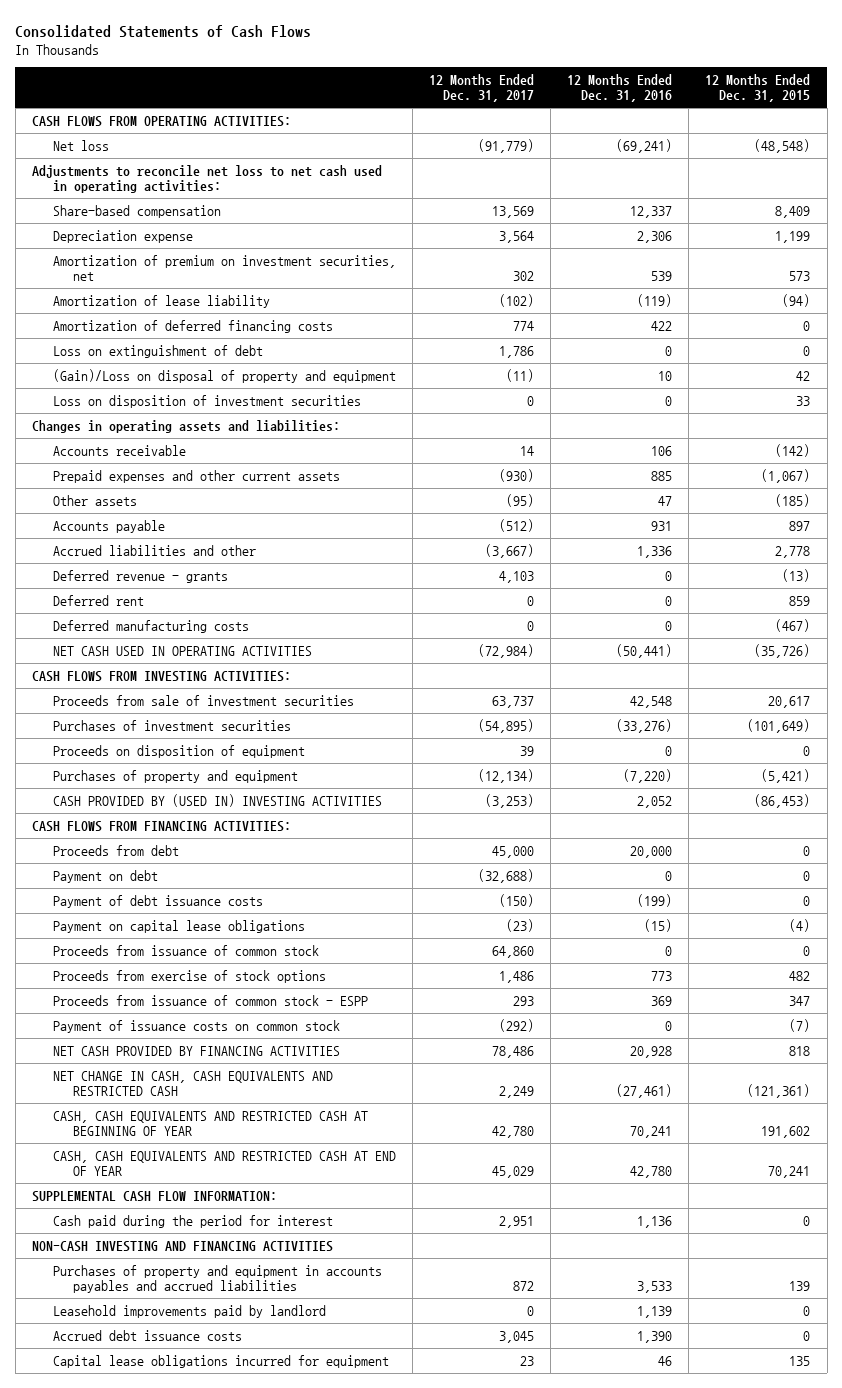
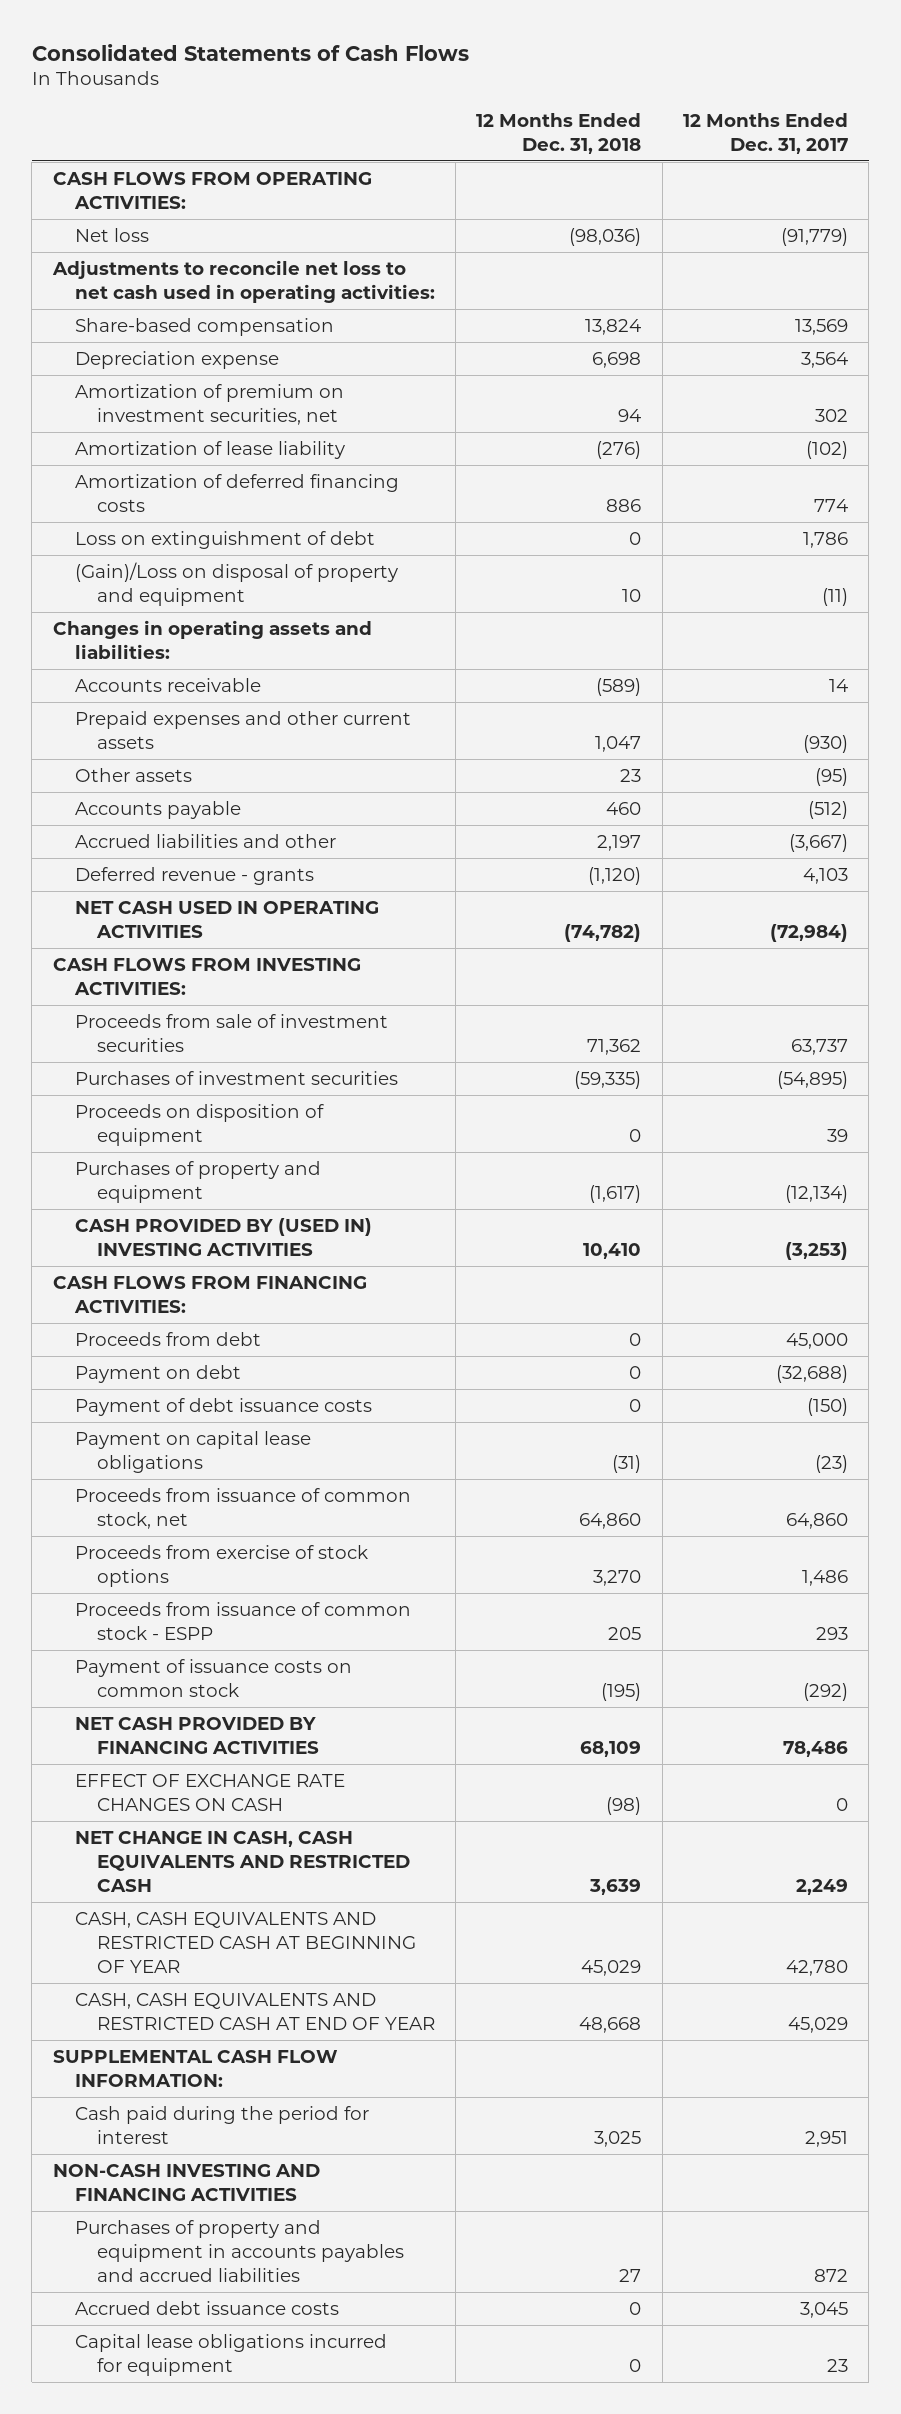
[567,73,673,103] 12 Months Ended Dec. 31, 2016 -> none
[705,73,811,103] 12 Months Ended Dec. 31, 2015 -> none
none -> [476,112,642,154] 12 Months Ended Dec. 31, 2018
[52,394,361,408] Loss on disposition of investment securities -> none
[52,594,144,606] Deferred rent -> none
[52,619,249,633] Deferred manufacturing costs -> none
[52,944,319,956] Proceeds from issuance of common stock -> [74,1487,411,1529] Proceeds from issuance of common stock, net
none -> [74,1773,345,1811] EFFECT OF EXCHANGE RATE CHANGES ON CASH
[52,1304,326,1318] Leasehold improvements paid by landlord -> none

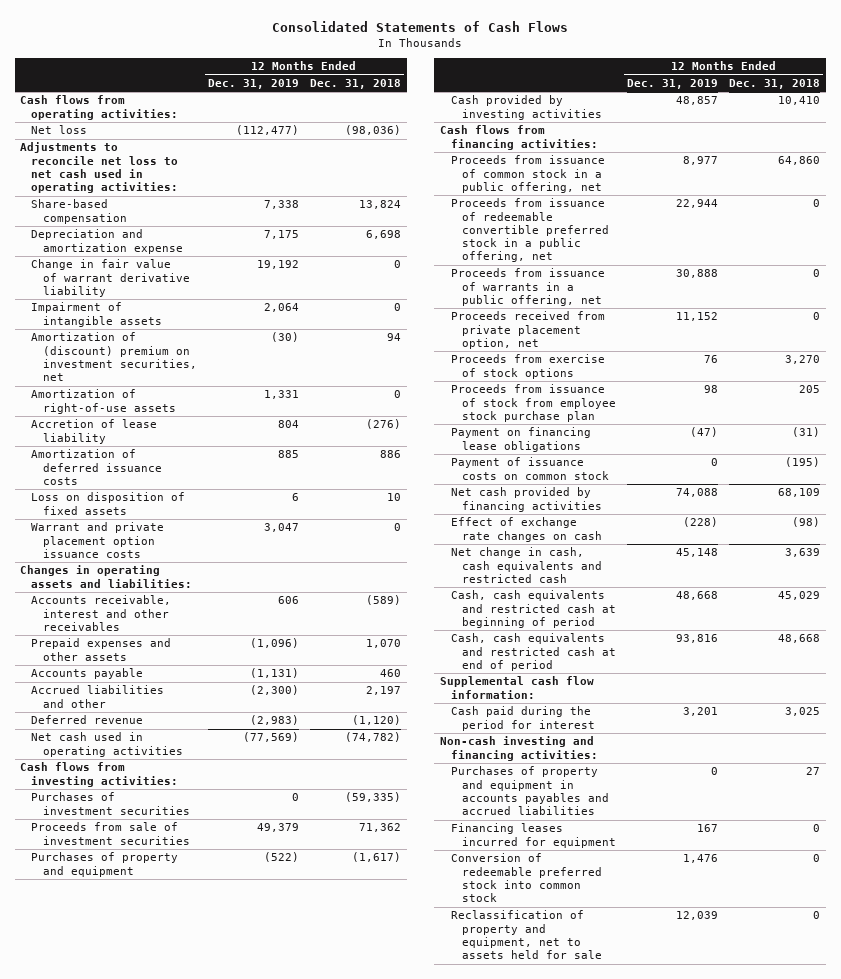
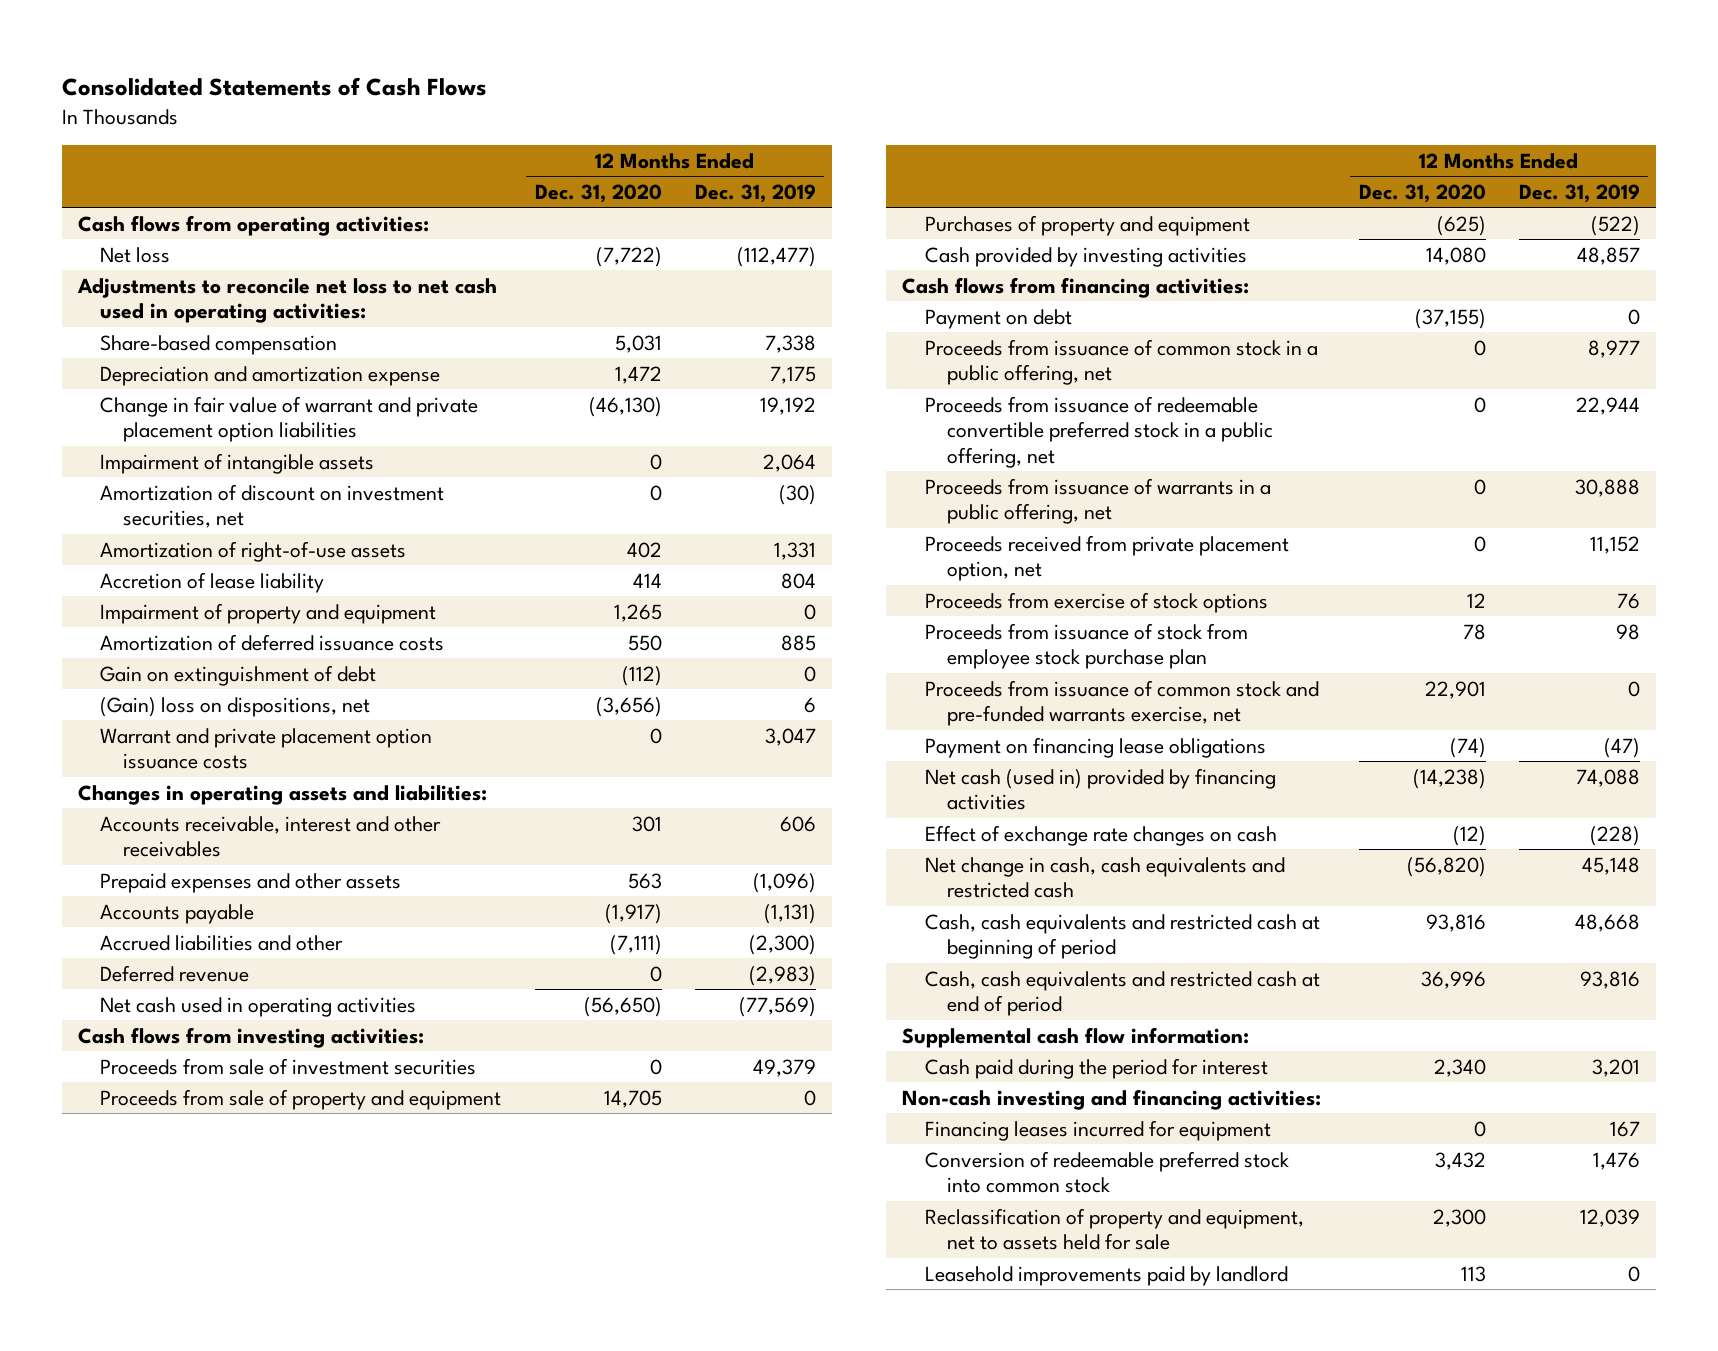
[309,78,401,89] Dec. 31, 2018 -> none
none -> [534,183,662,203] Dec. 31, 2020
[31,259,190,297] Change in fair value of warrant derivative liability -> [100,395,479,443] Change in fair value of warrant and private placement option liabilities
[31,332,197,382] Amortization of (discount) premium on investment securities, net -> [100,483,445,529] Amortization of discount on investment securities, net
none -> [100,602,437,624] Impairment of property and equipment
none -> [100,664,377,686] Gain on extinguishment of debt
[31,492,186,515] Loss on disposition of fixed assets -> [100,696,371,717] (Gain) loss on dispositions, net
[31,792,190,815] Purchases of investment securities -> none
none -> [100,1088,502,1110] Proceeds from sale of property and equipment
none -> [924,308,1072,329] Payment on debt
none -> [924,679,1319,727] Proceeds from issuance of common stock and pre-funded warrants exercise, net
[450,457,609,480] Payment of issuance costs on common stock -> none
[450,487,602,512] Net cash provided by financing activities -> [924,767,1276,811] Net cash (used in) provided by financing activities
[450,766,609,816] Purchases of property and equipment in accounts payables and accrued liabilities -> none
none -> [924,1265,1288,1286] Leasehold improvements paid by landlord

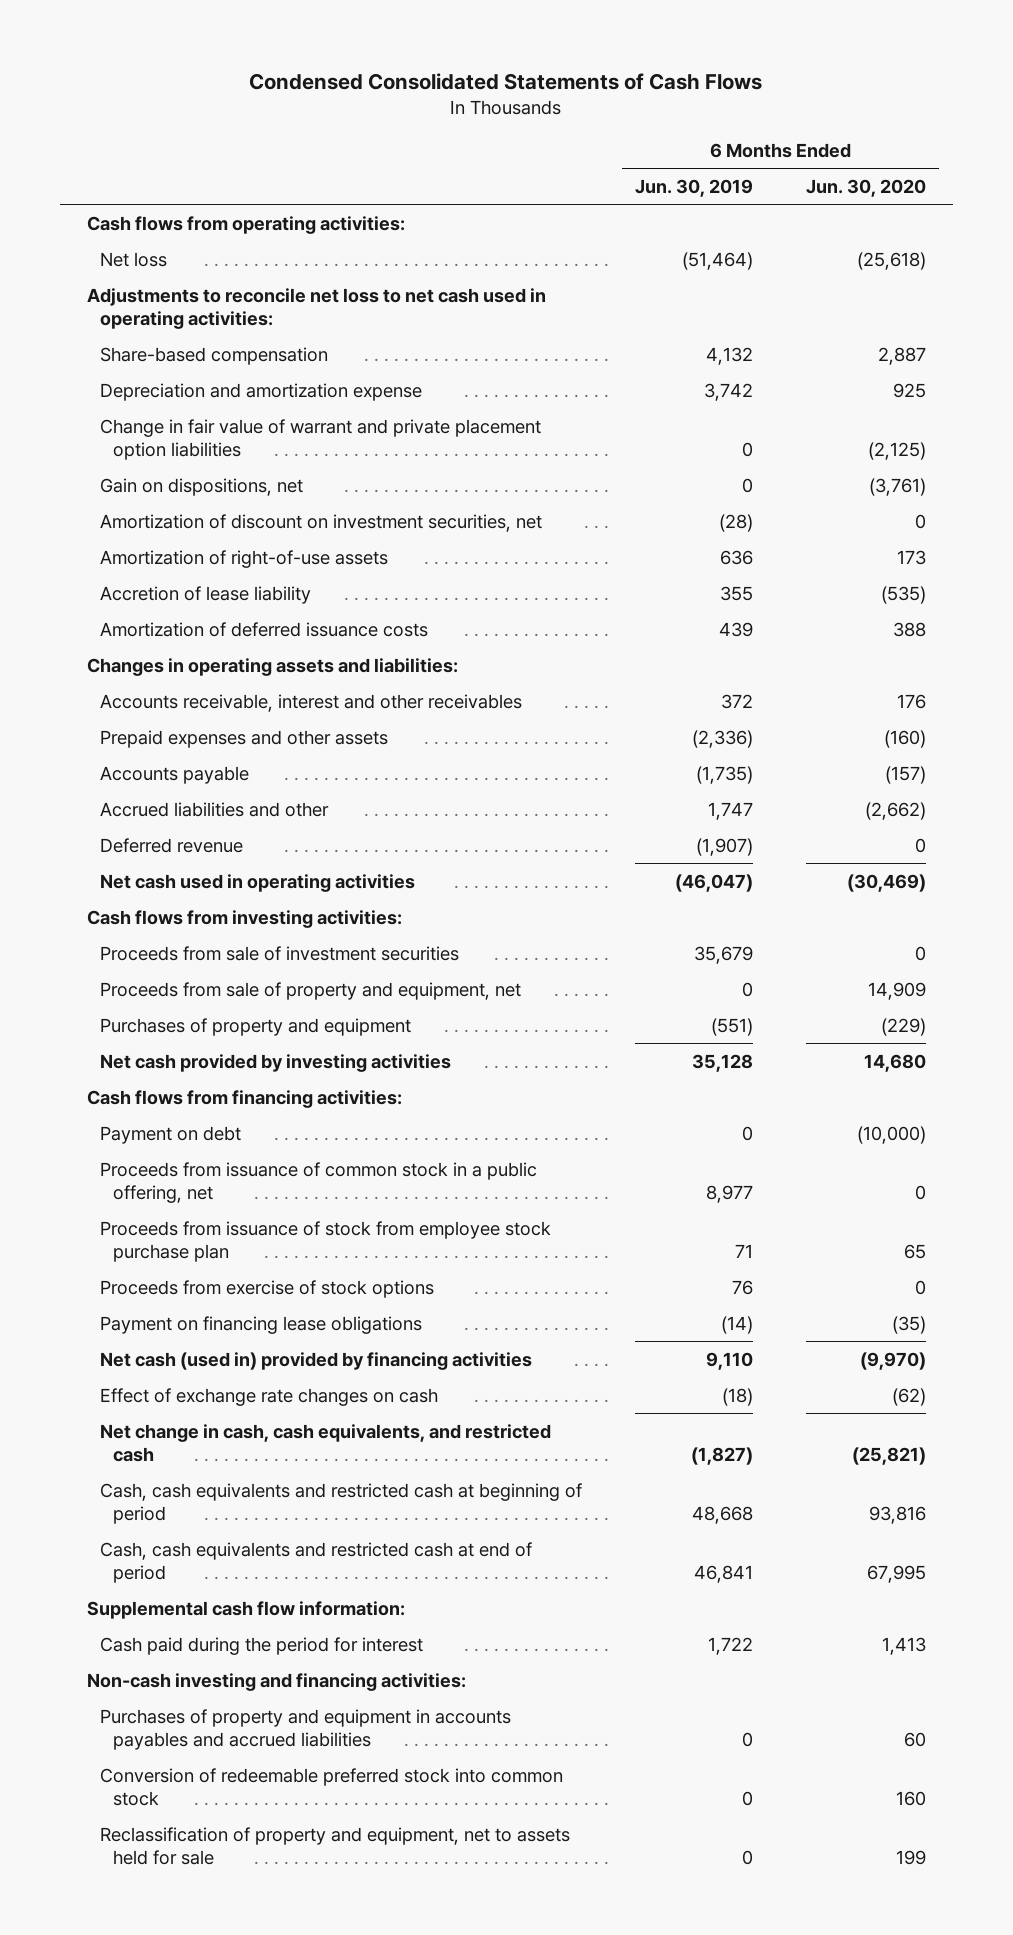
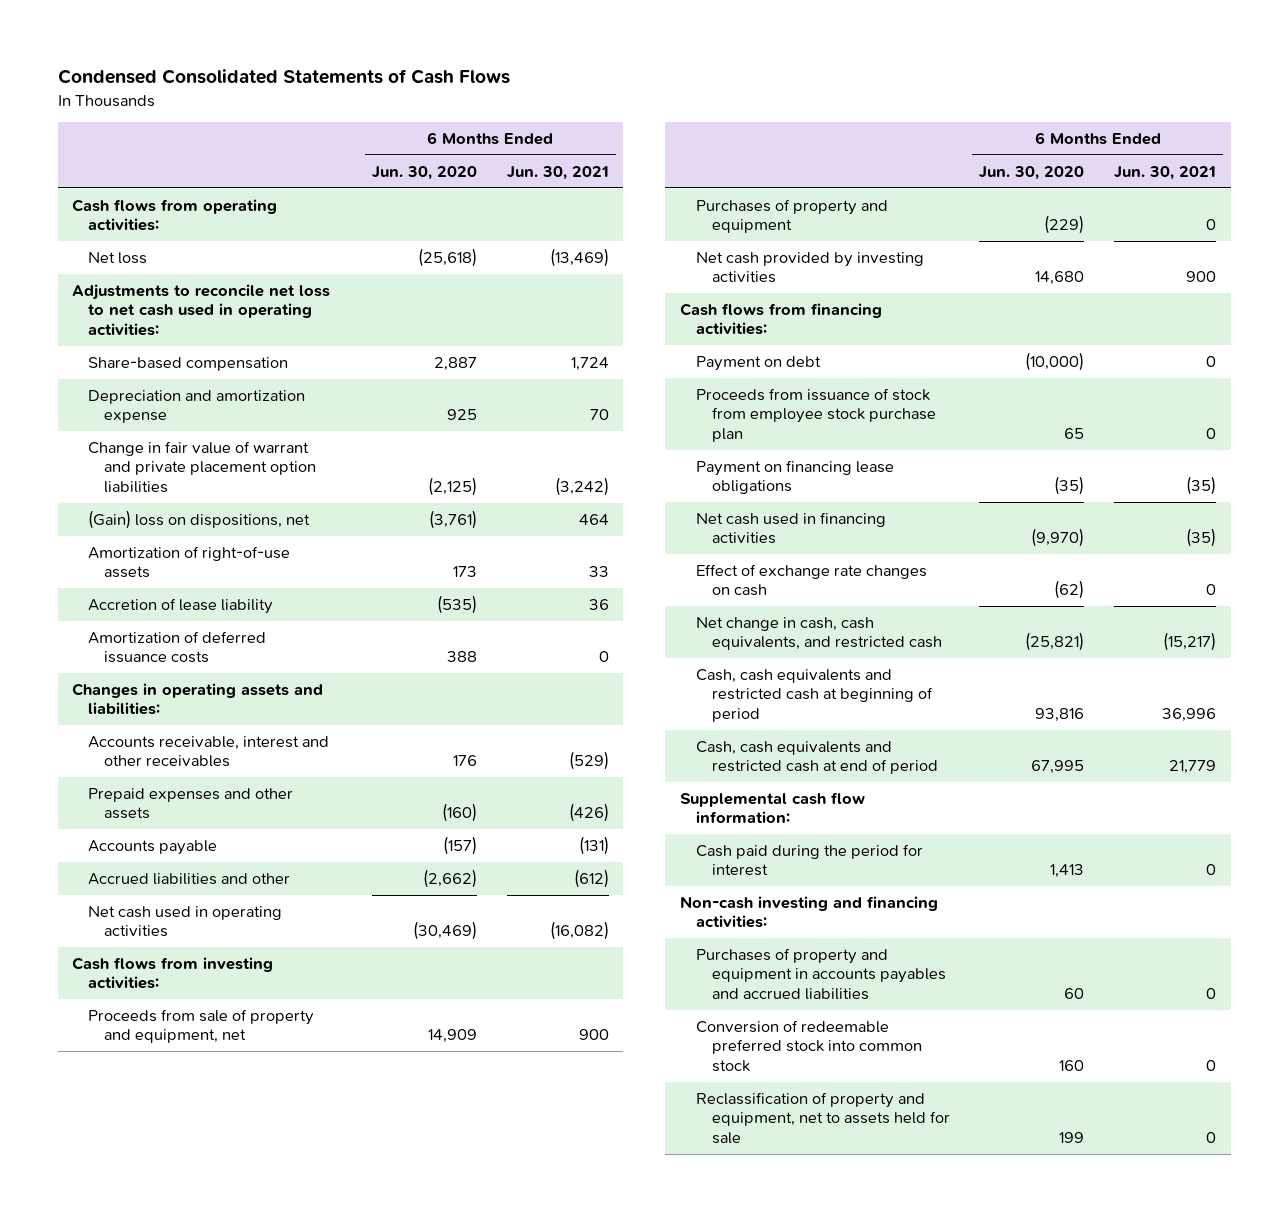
[635,178,754,197] Jun. 30, 2019 -> none
none -> [506,165,609,180] Jun. 30, 2021
[100,513,543,532] Amortization of discount on investment securities, net -> none
[100,477,304,496] Gain on dispositions, net -> [88,509,311,529] (Gain) loss on dispositions, net
[100,837,244,853] Deferred revenue -> none
[100,945,460,961] Proceeds from sale of investment securities -> none
[100,1161,538,1203] Proceeds from issuance of common stock in a public offering, net -> none
[100,1279,435,1298] Proceeds from exercise of stock options -> none
[100,1351,533,1370] Net cash (used in) provided by financing activities -> [695,511,886,545] Net cash used in financing activities

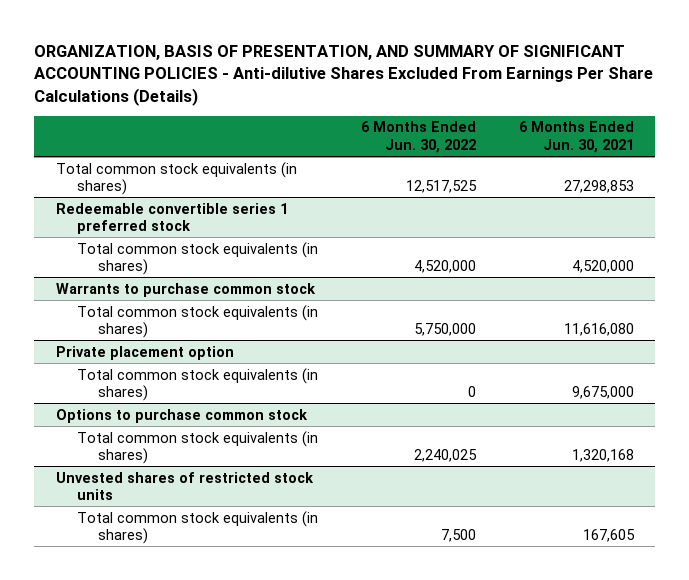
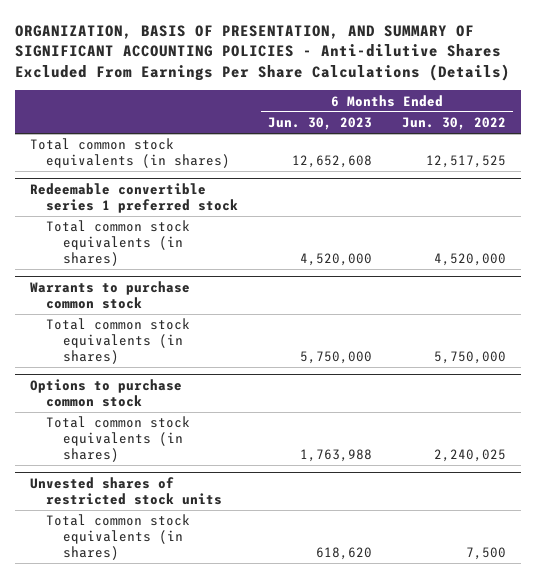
[518,121,634,153] 6 Months Ended Jun. 30, 2021 -> none
none -> [268,116,373,130] Jun. 30, 2023
[55,345,234,360] Private placement option -> none
[76,367,318,401] Total common stock equivalents (in shares) -> none

